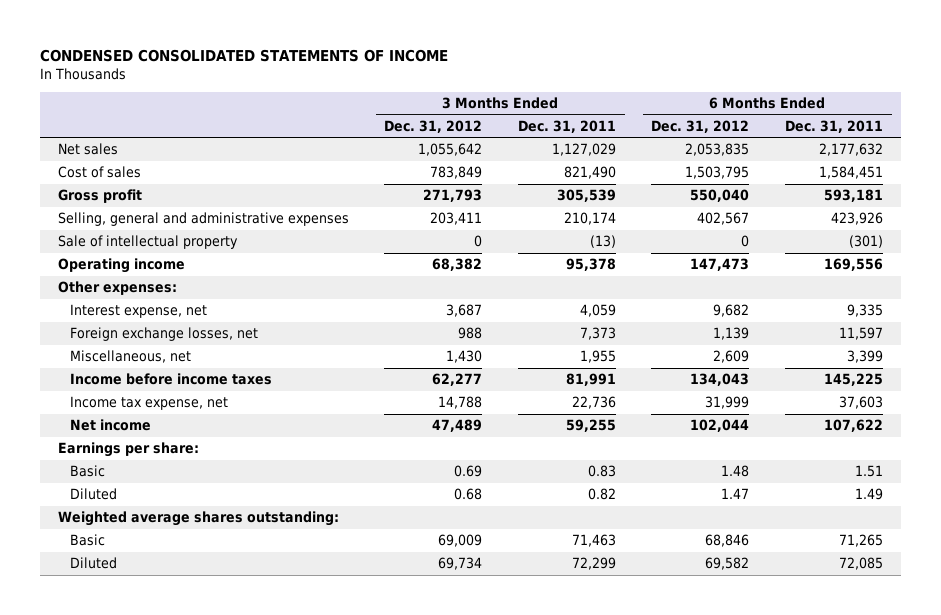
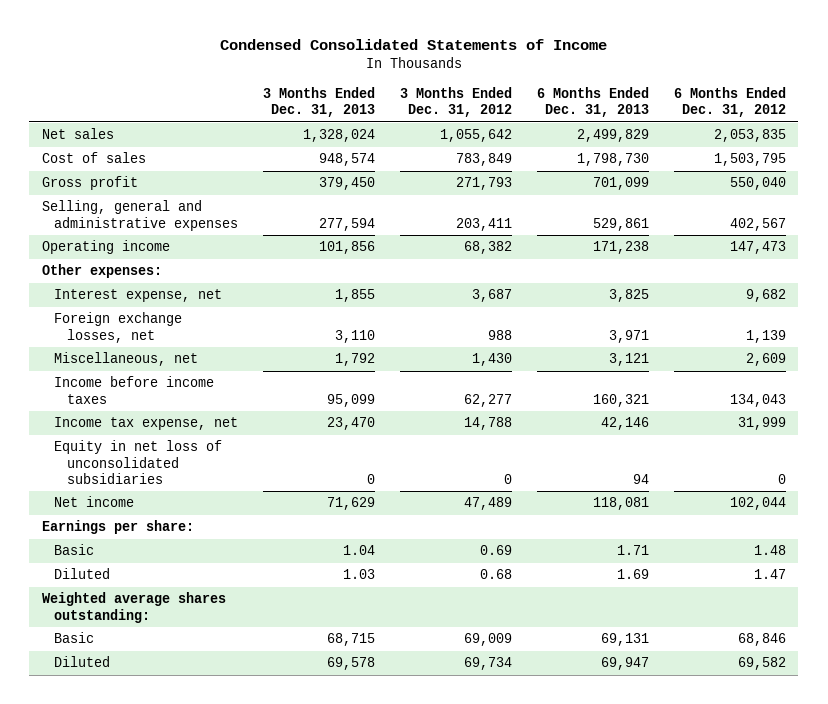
[40,48,449,62] CONDENSED CONSOLIDATED STATEMENTS OF INCOME -> [219,39,607,51] Condensed Consolidated Statements of Income
[517,119,616,133] Dec. 31, 2011 -> none
[784,119,883,133] Dec. 31, 2011 -> none
none -> [263,86,376,118] 3 Months Ended Dec. 31, 2013
none -> [537,86,650,118] 6 Months Ended Dec. 31, 2013
[57,235,238,250] Sale of intellectual property -> none
none -> [54,440,223,484] Equity in net loss of unconsolidated subsidiaries

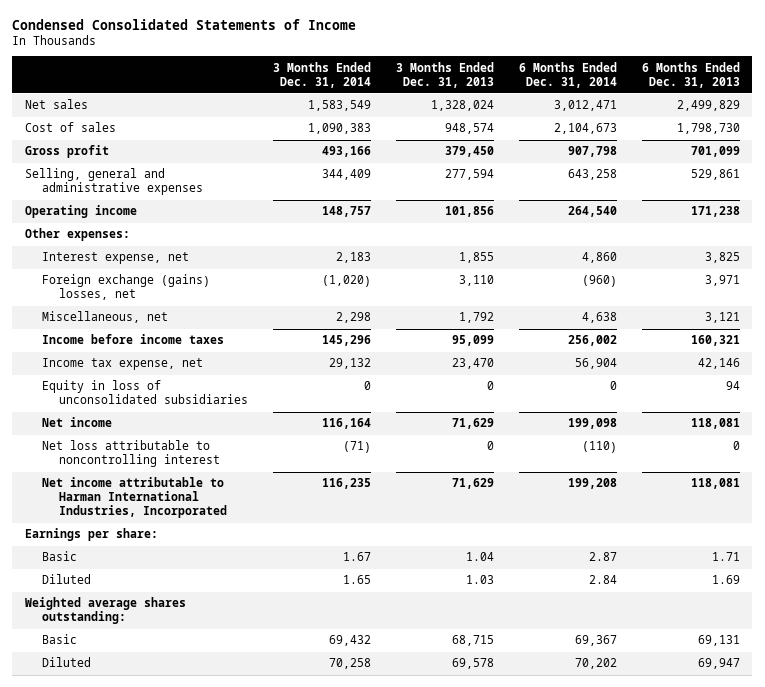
[400,86,513,118] 3 Months Ended Dec. 31, 2012 -> none
[673,86,786,118] 6 Months Ended Dec. 31, 2012 -> none
none -> [273,61,372,88] 3 Months Ended Dec. 31, 2014
none -> [519,61,618,88] 6 Months Ended Dec. 31, 2014
[54,312,183,343] Foreign exchange losses, net -> [41,274,210,301] Foreign exchange (gains) losses, net
[54,440,223,484] Equity in net loss of unconsolidated subsidiaries -> [41,380,249,405] Equity in loss of unconsolidated subsidiaries
none -> [41,440,221,468] Net loss attributable to noncontrolling interest
none -> [41,477,228,519] Net income attributable to Harman International Industries, Incorporated

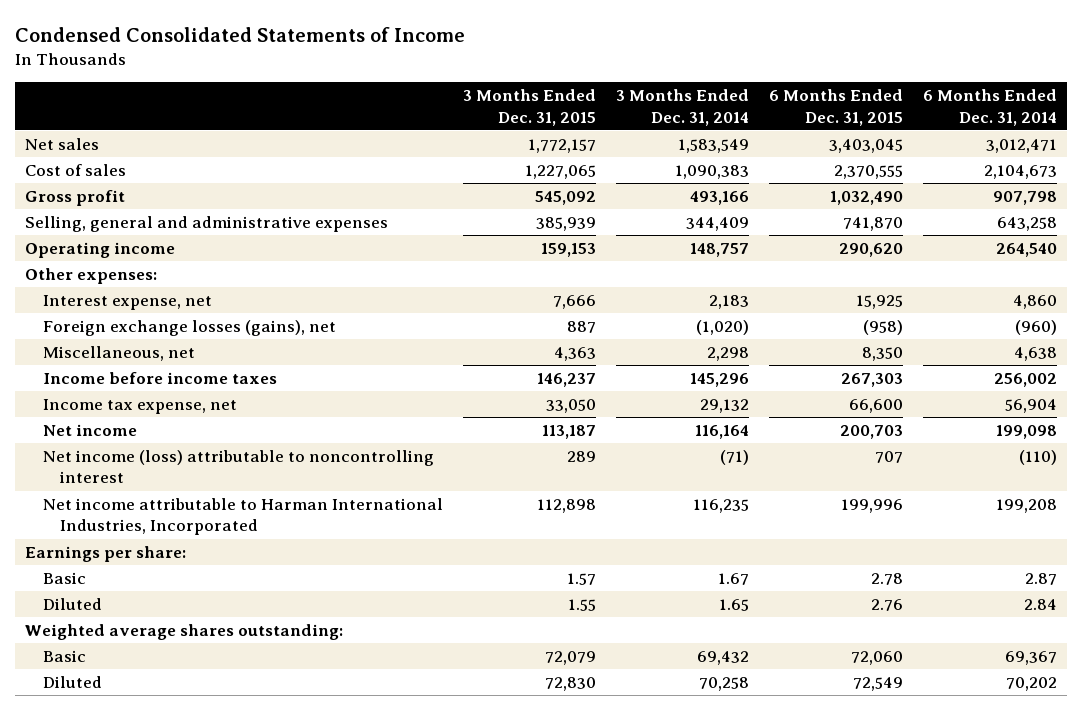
[396,61,495,88] 3 Months Ended Dec. 31, 2013 -> none
[641,61,740,88] 6 Months Ended Dec. 31, 2013 -> none
none -> [462,89,596,126] 3 Months Ended Dec. 31, 2015
none -> [768,89,903,126] 6 Months Ended Dec. 31, 2015
[41,274,210,301] Foreign exchange (gains) losses, net -> [42,320,336,337] Foreign exchange losses (gains), net
[41,380,249,405] Equity in loss of unconsolidated subsidiaries -> none
[41,440,221,468] Net loss attributable to noncontrolling interest -> [42,450,434,484] Net income (loss) attributable to noncontrolling interest

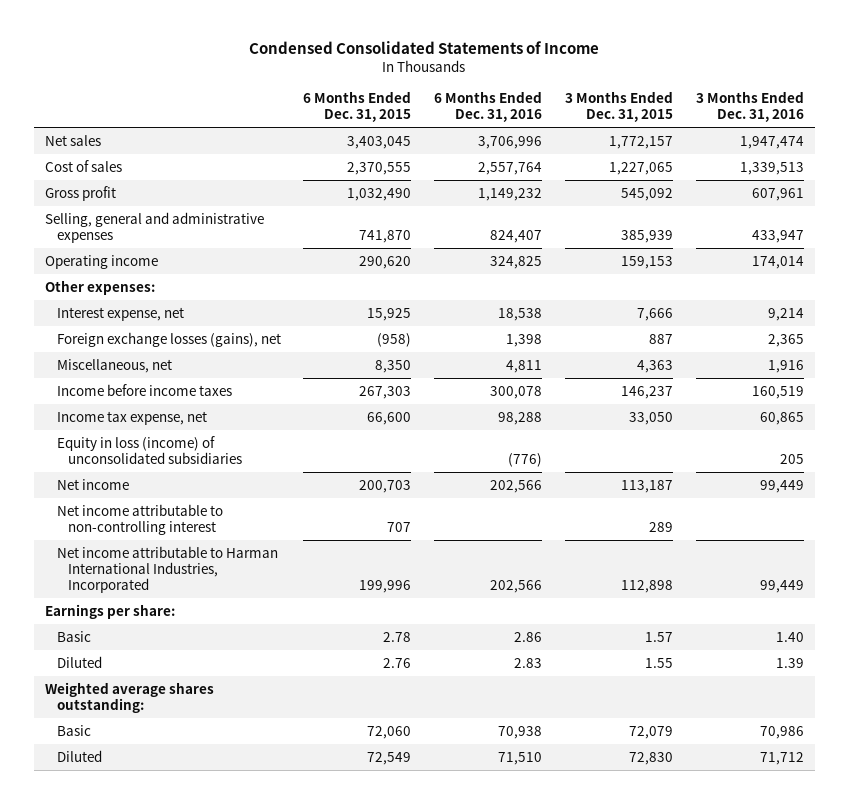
[615,89,749,126] 3 Months Ended Dec. 31, 2014 -> none
[923,89,1058,126] 6 Months Ended Dec. 31, 2014 -> none
none -> [434,91,543,123] 6 Months Ended Dec. 31, 2016
none -> [695,91,804,123] 3 Months Ended Dec. 31, 2016
none -> [56,435,243,464] Equity in loss (income) of unconsolidated subsidiaries
[42,450,434,484] Net income (loss) attributable to noncontrolling interest -> [56,503,223,535] Net income attributable to non-controlling interest

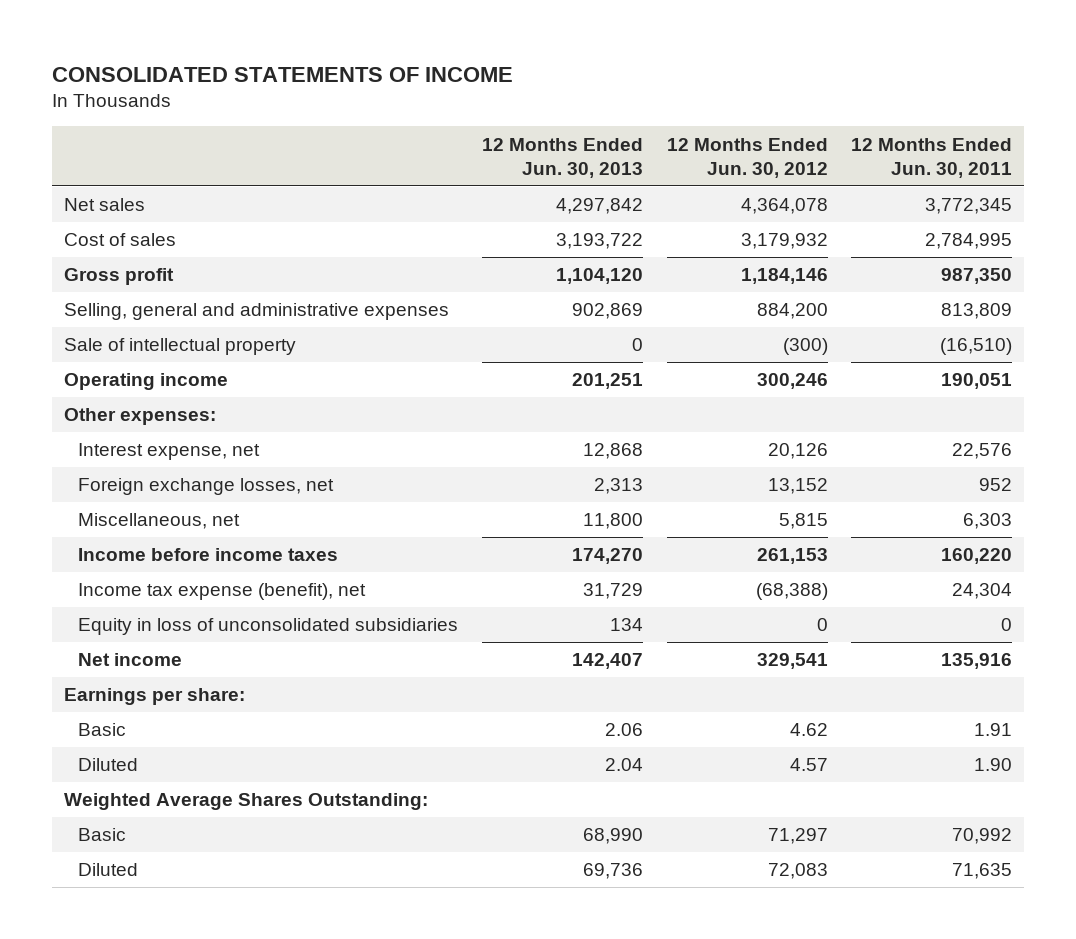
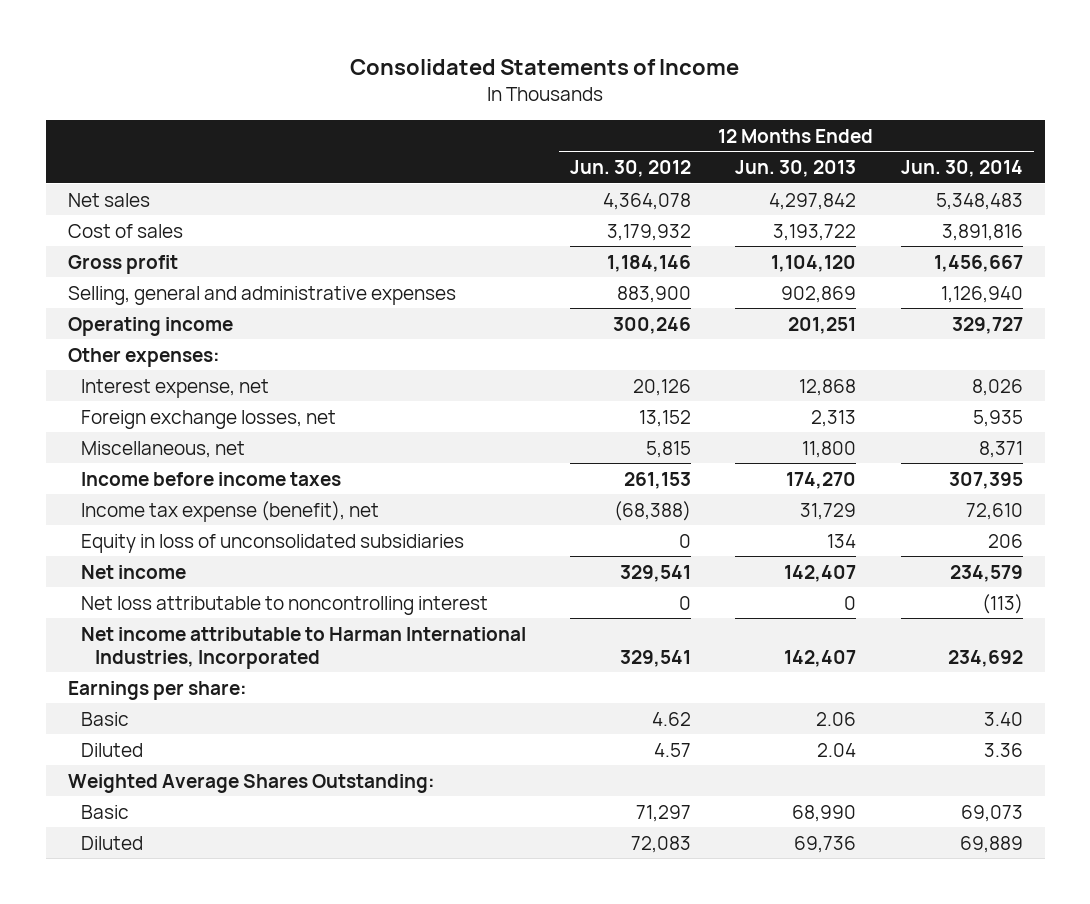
[52,66,514,82] CONSOLIDATED STATEMENTS OF INCOME -> [350,59,740,76] Consolidated Statements of Income
[851,137,1013,178] 12 Months Ended Jun. 30, 2011 -> none
none -> [900,160,1023,178] Jun. 30, 2014
[64,338,297,356] Sale of intellectual property -> none
[756,303,828,320] 884,200 -> [617,285,692,303] 883,900
none -> [81,595,489,615] Net loss attributable to noncontrolling interest
none -> [81,626,527,669] Net income attributable to Harman International Industries, Incorporated

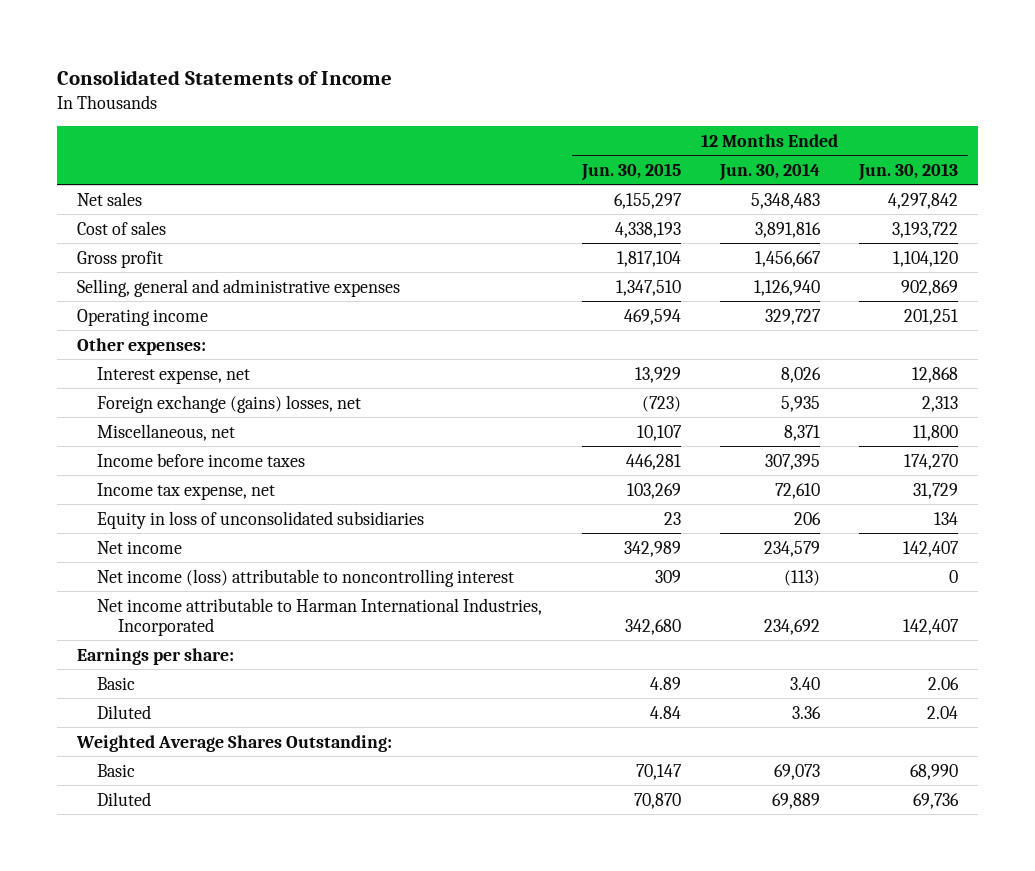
[570,160,692,178] Jun. 30, 2012 -> none
none -> [580,162,681,181] Jun. 30, 2015
[81,409,337,429] Foreign exchange losses, net -> [97,394,362,413] Foreign exchange (gains) losses, net
[81,500,380,522] Income tax expense (benefit), net -> [97,482,276,500] Income tax expense, net
[81,595,489,615] Net loss attributable to noncontrolling interest -> [97,568,515,587] Net income (loss) attributable to noncontrolling interest

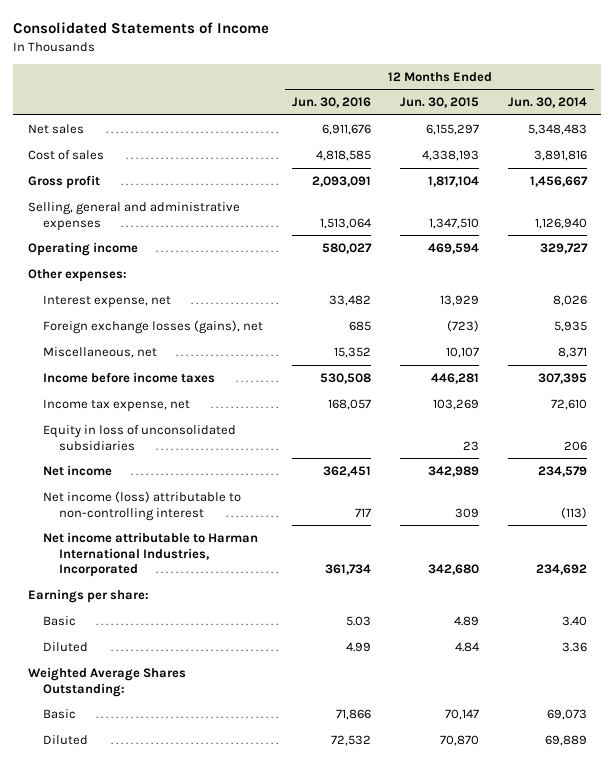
[858,162,959,181] Jun. 30, 2013 -> none
none -> [292,97,372,109] Jun. 30, 2016
[97,394,362,413] Foreign exchange (gains) losses, net -> [43,319,264,334] Foreign exchange losses (gains), net
[97,568,515,587] Net income (loss) attributable to noncontrolling interest -> [43,490,242,521] Net income (loss) attributable to non-controlling interest

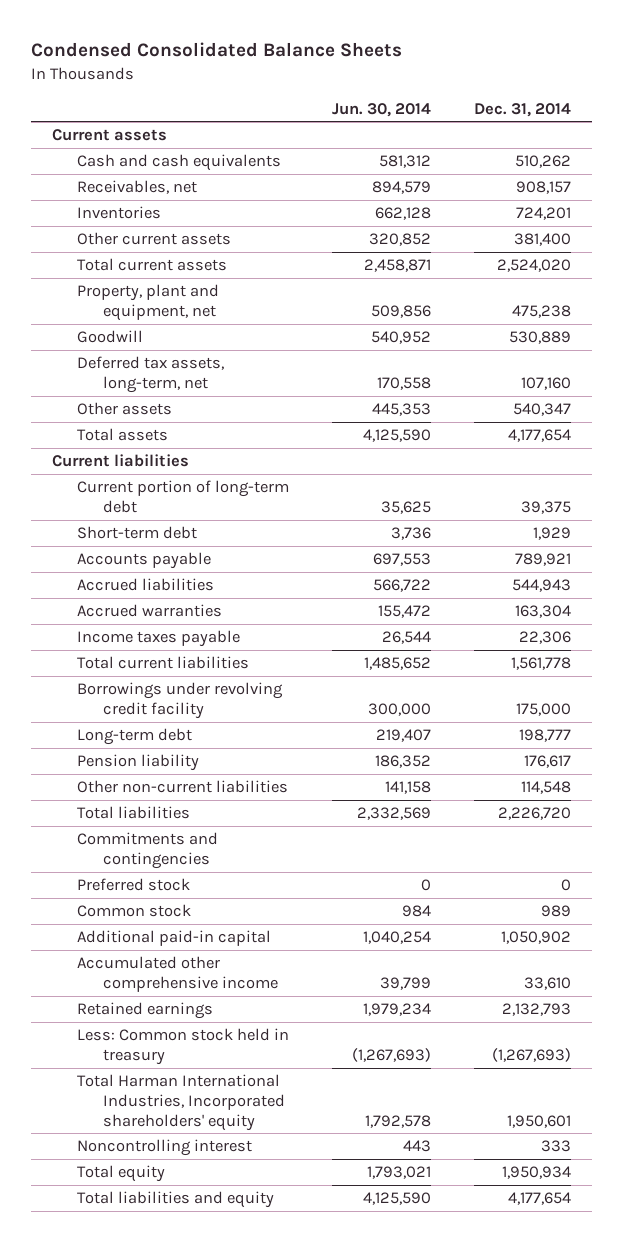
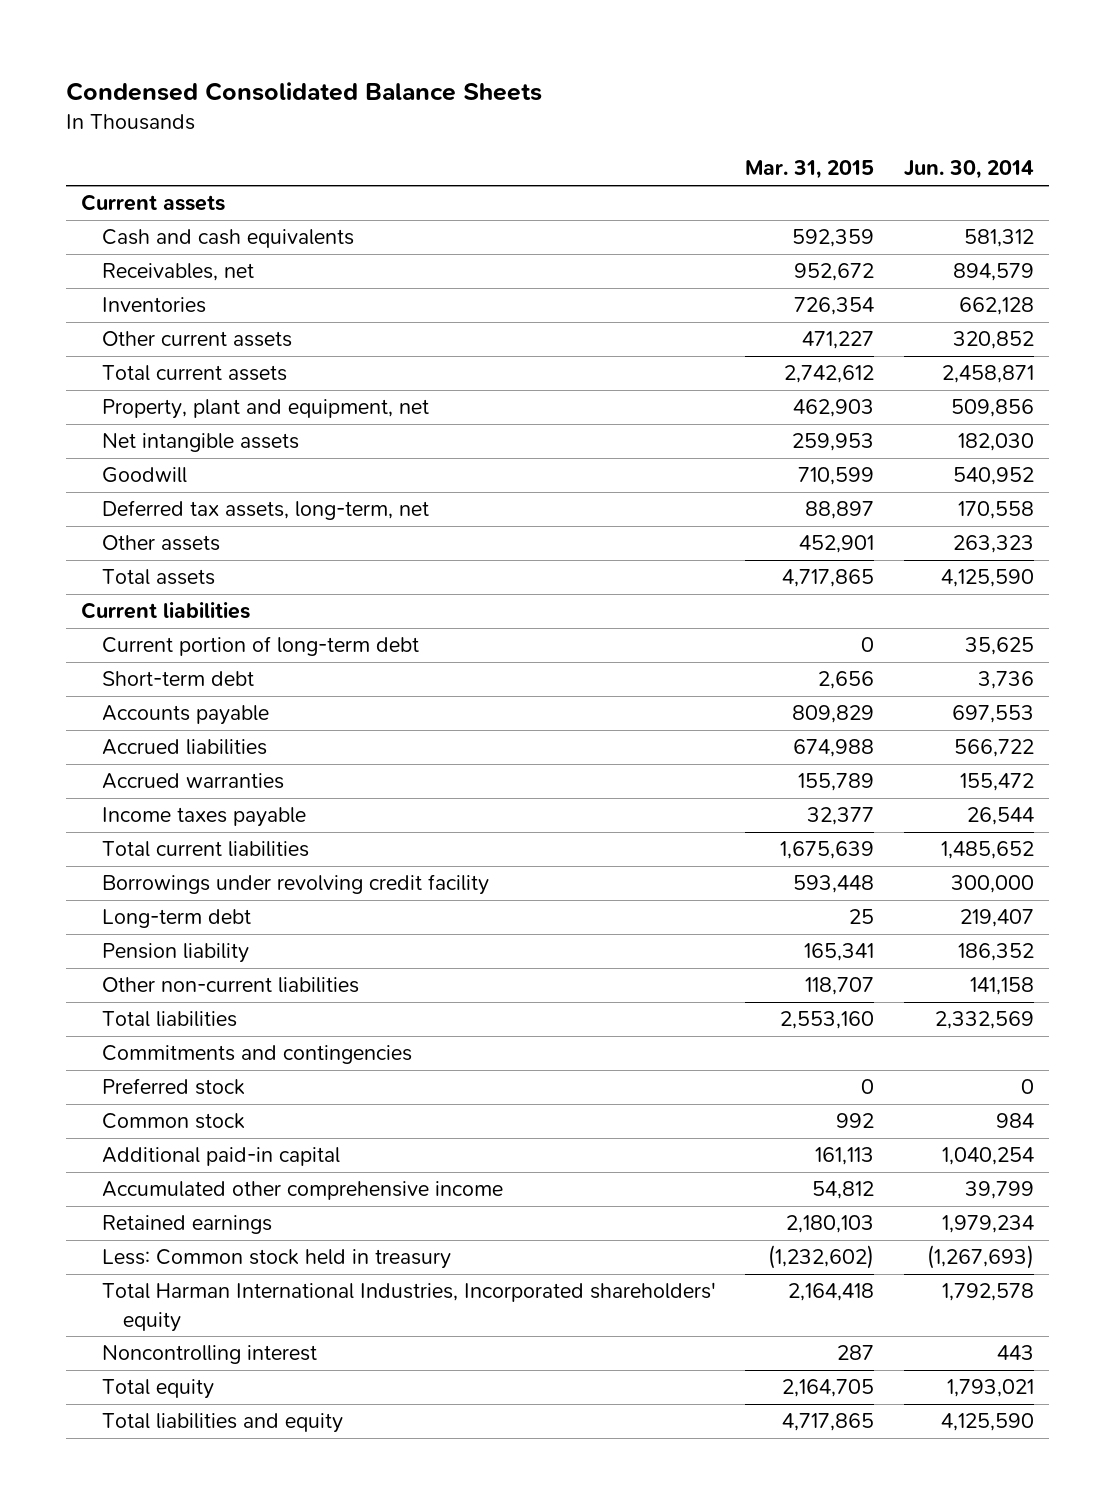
[473,102,571,117] Dec. 31, 2014 -> none
none -> [745,160,875,180] Mar. 31, 2015
none -> [101,433,299,453] Net intangible assets
[372,403,432,417] 445,353 -> [952,535,1034,554] 263,323

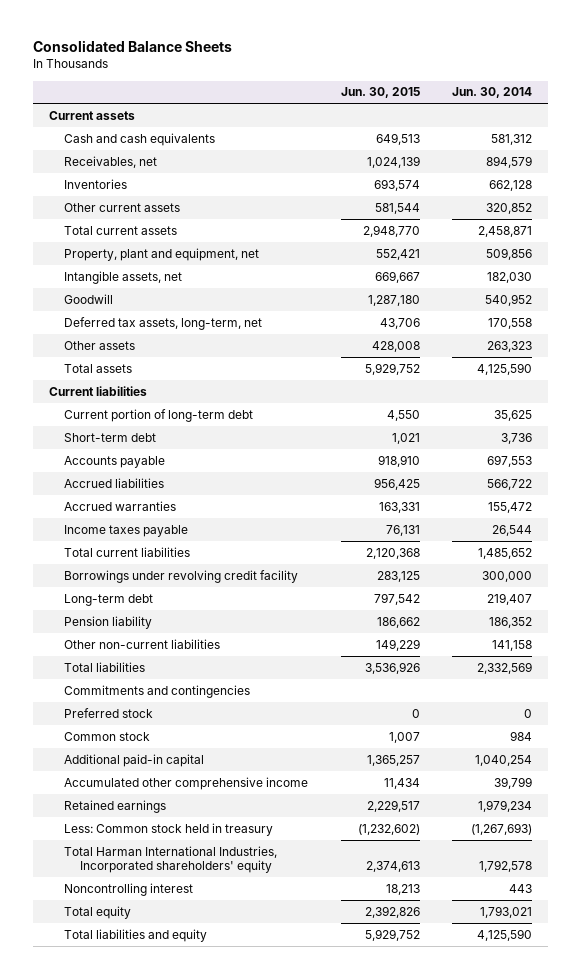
[66,81,543,101] Condensed Consolidated Balance Sheets -> [33,40,233,53] Consolidated Balance Sheets
[745,160,875,180] Mar. 31, 2015 -> none
none -> [340,87,420,99] Jun. 30, 2015
[101,433,299,453] Net intangible assets -> [64,270,183,284] Intangible assets, net

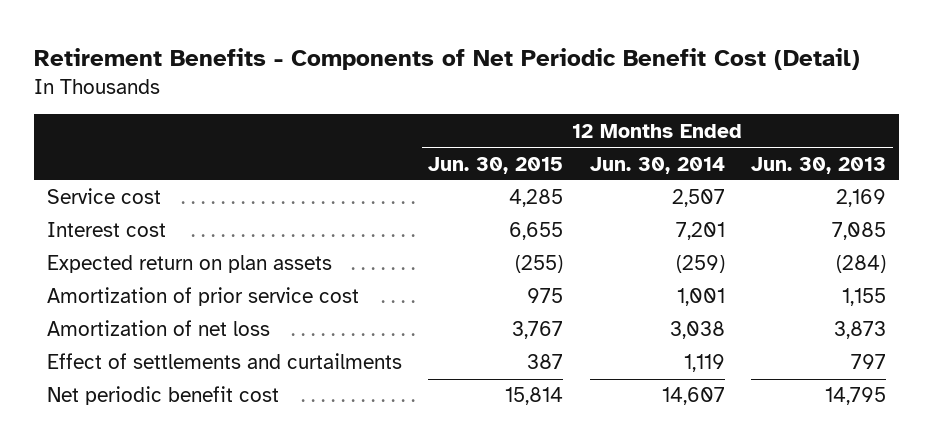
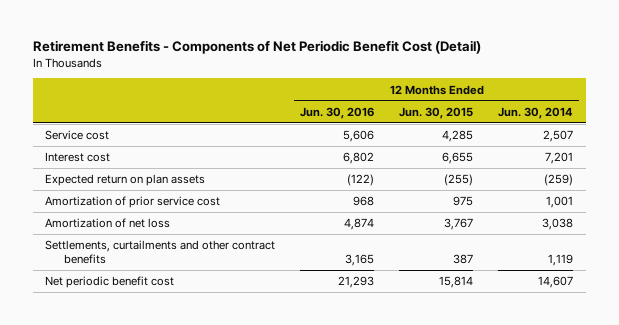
[751,156,887,174] Jun. 30, 2013 -> none
none -> [300,106,375,119] Jun. 30, 2016
[47,353,403,370] Effect of settlements and curtailments -> [45,240,276,265] Settlements, curtailments and other contract benefits

